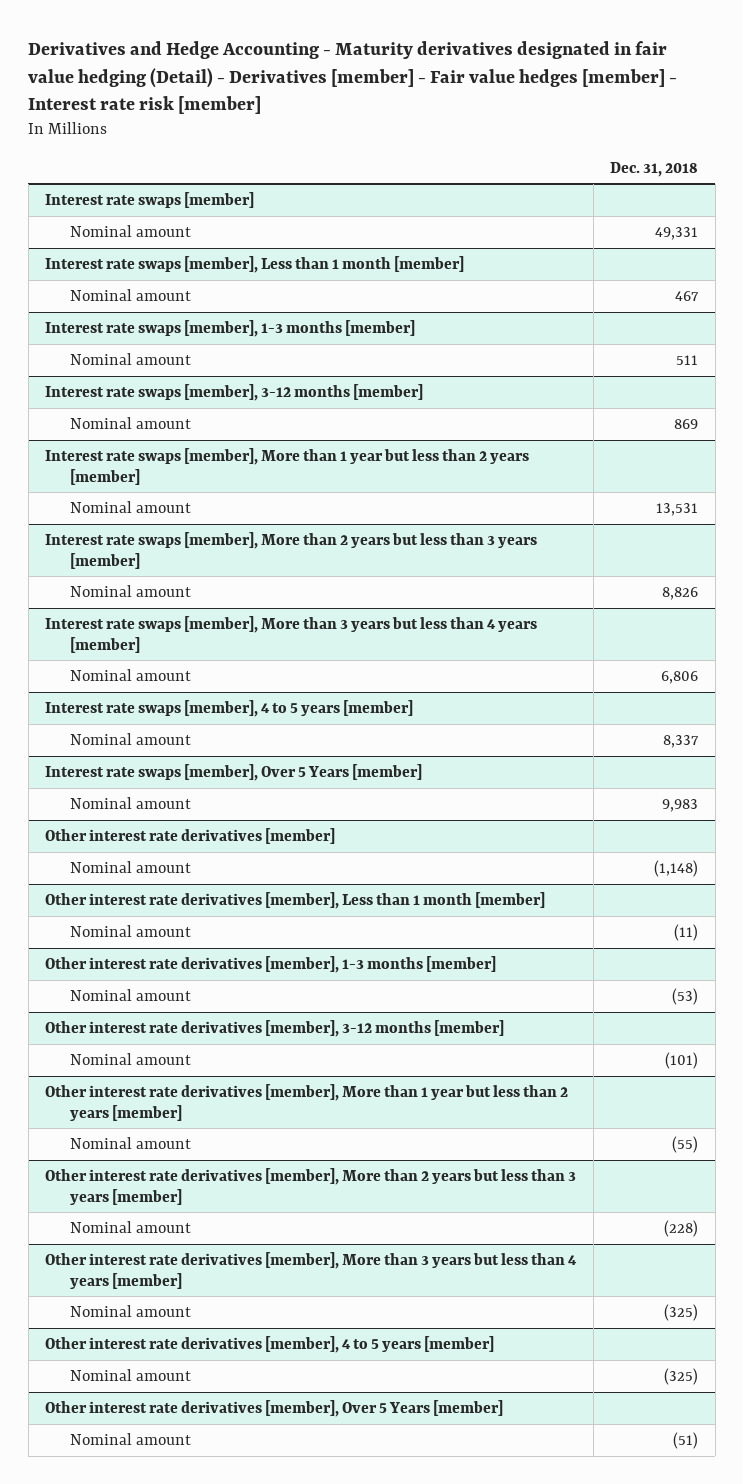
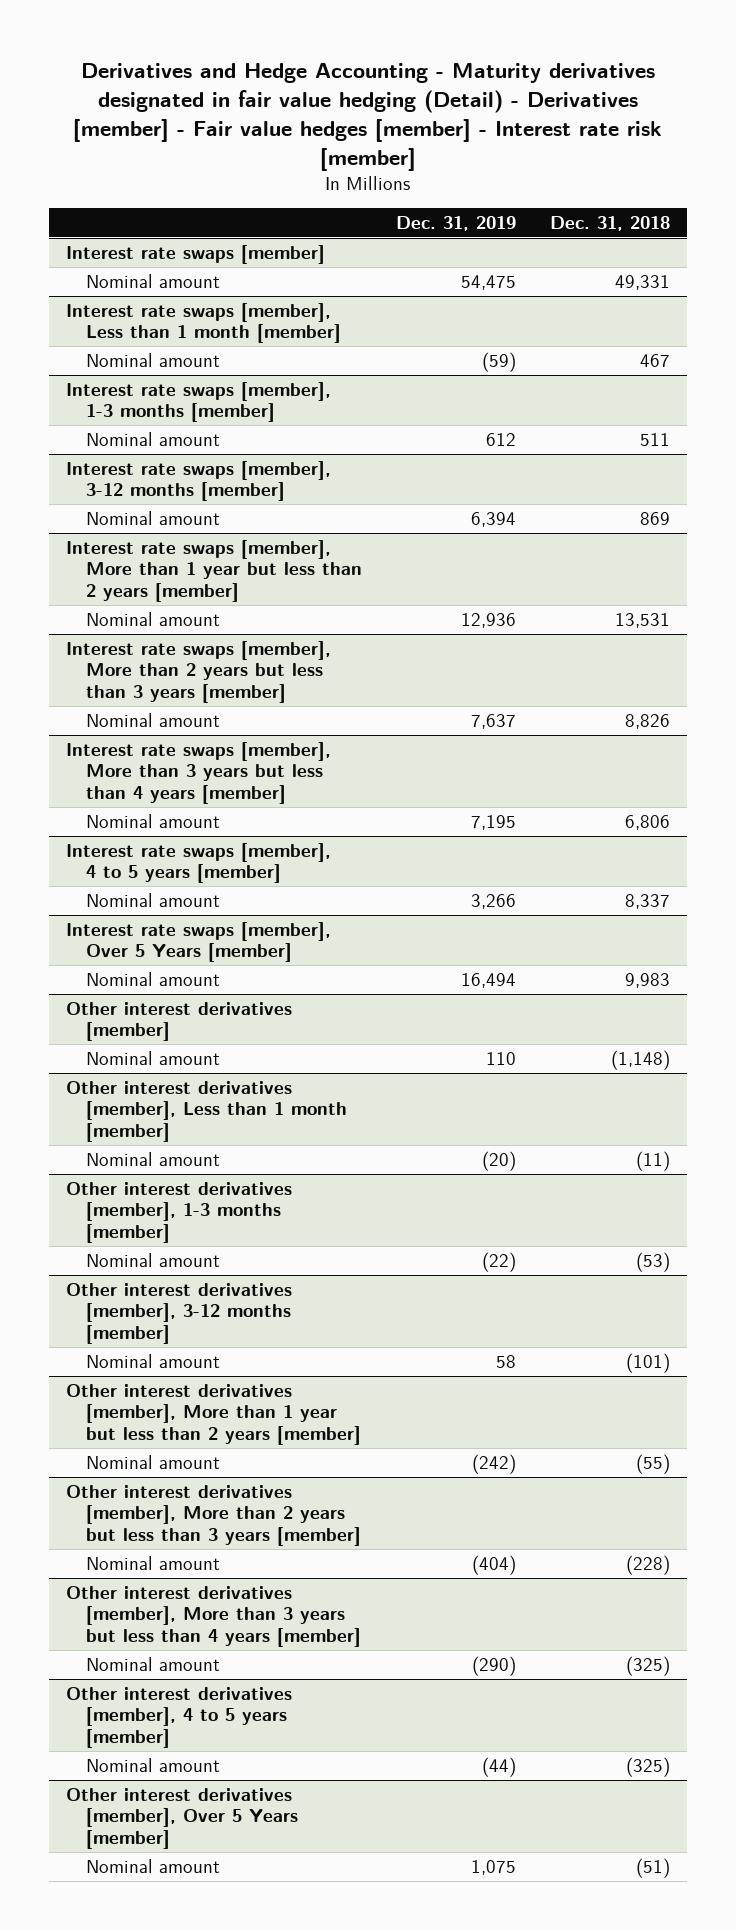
none -> [395,216,516,232] Dec. 31, 2019
[45,827,336,844] Other interest rate derivatives [member] -> [66,1001,293,1042] Other interest derivatives [member]
[45,891,546,909] Other interest rate derivatives [member], Less than 1 month [member] -> [66,1080,347,1142] Other interest derivatives [member], Less than 1 month [member]
[45,955,497,973] Other interest rate derivatives [member], 1-3 months [member] -> [66,1181,293,1243] Other interest derivatives [member], 1-3 months [member]
[45,1019,505,1037] Other interest rate derivatives [member], 3-12 months [member] -> [66,1282,293,1344] Other interest derivatives [member], 3-12 months [member]
[45,1083,569,1121] Other interest rate derivatives [member], More than 1 year but less than 2 years [member] -> [66,1383,361,1445] Other interest derivatives [member], More than 1 year but less than 2 years [member]
[45,1167,577,1205] Other interest rate derivatives [member], More than 2 years but less than 3 years [member] -> [66,1484,361,1546] Other interest derivatives [member], More than 2 years but less than 3 years [member]
[45,1251,578,1289] Other interest rate derivatives [member], More than 3 years but less than 4 years [member] -> [66,1585,361,1647] Other interest derivatives [member], More than 3 years but less than 4 years [member]
[45,1335,495,1353] Other interest rate derivatives [member], 4 to 5 years [member] -> [66,1686,293,1748] Other interest derivatives [member], 4 to 5 years [member]
[45,1399,504,1417] Other interest rate derivatives [member], Over 5 Years [member] -> [66,1787,298,1849] Other interest derivatives [member], Over 5 Years [member]

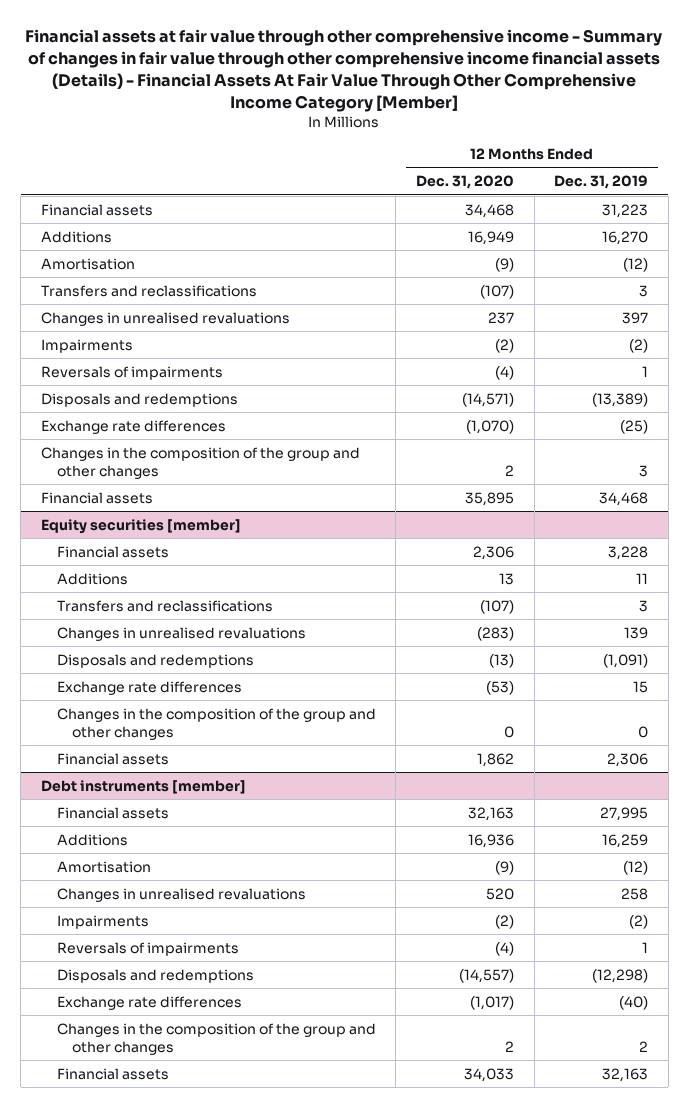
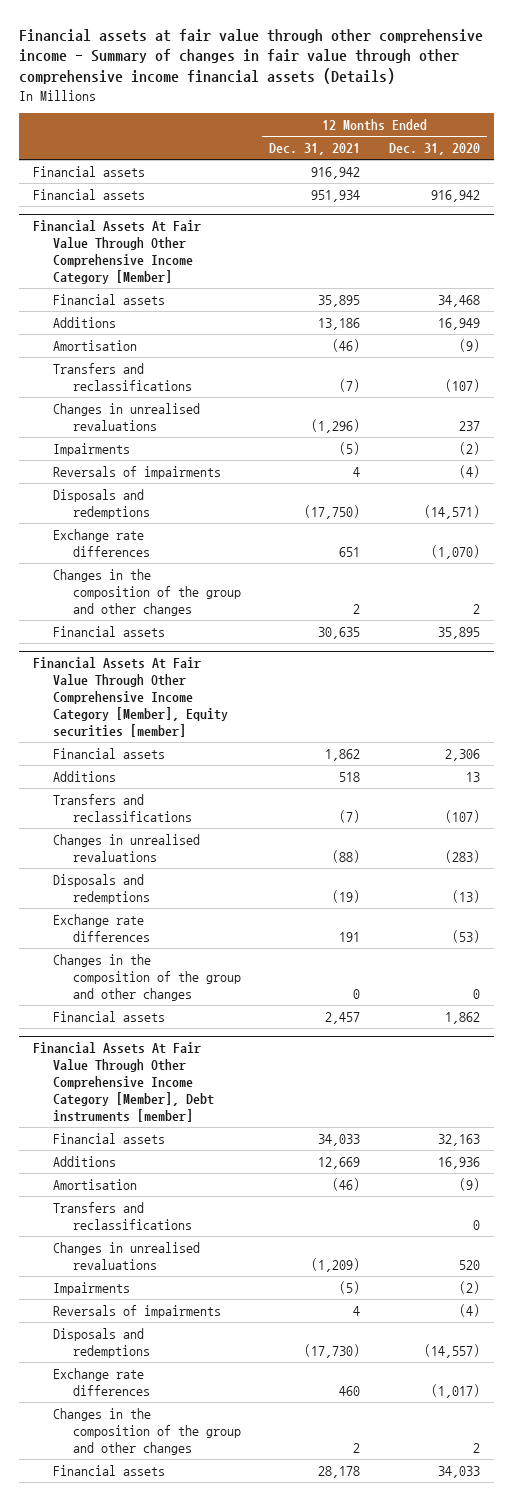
[25,29,663,112] Financial assets at fair value through other comprehensive income - Summary of changes in fair value through other comprehensive income financial assets (Details) - Financial Assets At Fair Value Through Other Comprehensive Income Category [Member] -> [18,28,483,85] Financial assets at fair value through other comprehensive income - Summary of changes in fair value through other comprehensive income financial assets (Details)
[554,175,649,190] Dec. 31, 2019 -> none
none -> [269,142,361,155] Dec. 31, 2021
none -> [32,165,145,177] Financial assets
none -> [32,188,145,200] Financial assets
none -> [32,220,201,284] Financial Assets At Fair Value Through Other Comprehensive Income Category [Member]
[40,518,241,534] Equity securities [member] -> none
none -> [32,657,228,737] Financial Assets At Fair Value Through Other Comprehensive Income Category [Member], Equity securities [member]
[40,779,246,794] Debt instruments [member] -> none
none -> [32,1042,214,1122] Financial Assets At Fair Value Through Other Comprehensive Income Category [Member], Debt instruments [member]
none -> [52,1201,192,1230] Transfers and reclassifications

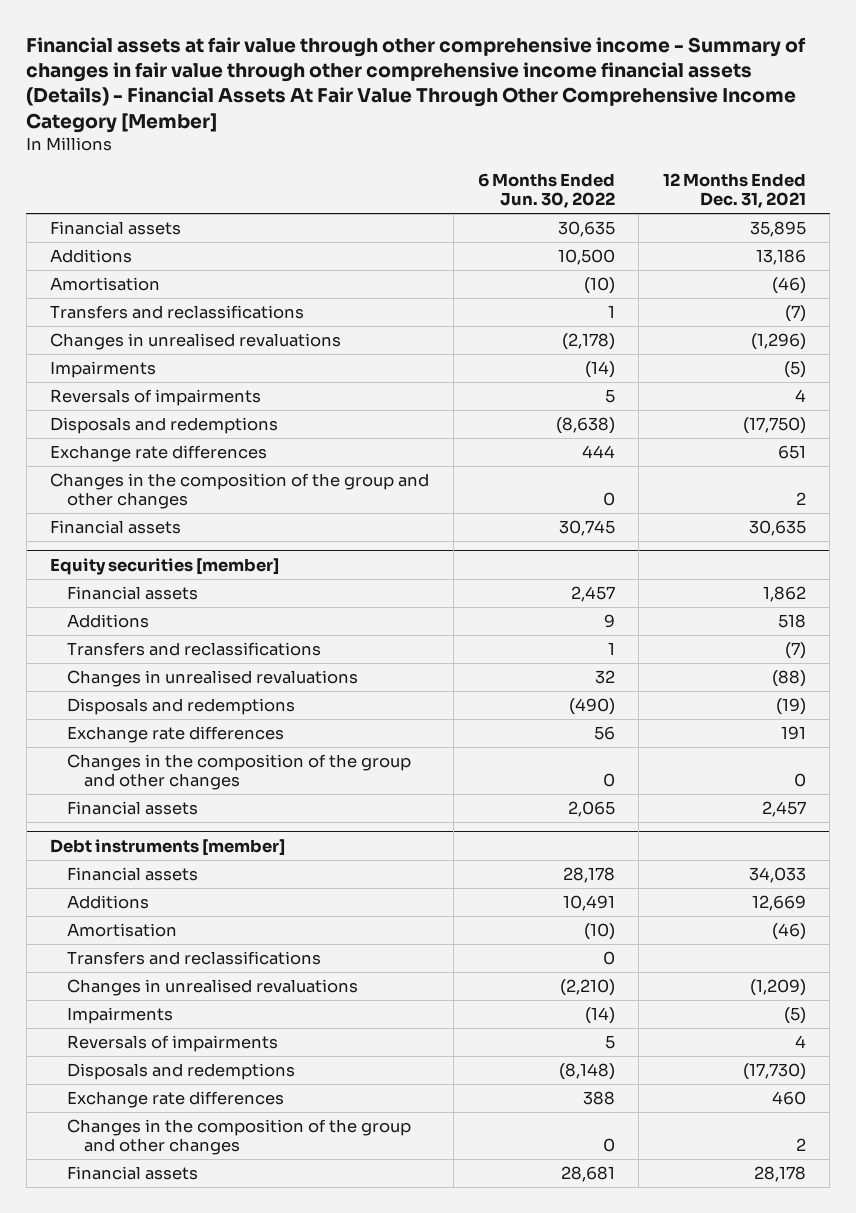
[18,28,483,85] Financial assets at fair value through other comprehensive income - Summary of changes in fair value through other comprehensive income financial assets (Details) -> [26,36,807,133] Financial assets at fair value through other comprehensive income - Summary of changes in fair value through other comprehensive income financial assets (Details) - Financial Assets At Fair Value Through Other Comprehensive Income Category [Member]
[389,142,481,155] Dec. 31, 2020 -> none
none -> [477,173,615,209] 6 Months Ended Jun. 30, 2022
[32,165,145,177] Financial assets -> none
[32,188,145,200] Financial assets -> none
[32,220,201,284] Financial Assets At Fair Value Through Other Comprehensive Income Category [Member] -> none
[32,657,228,737] Financial Assets At Fair Value Through Other Comprehensive Income Category [Member], Equity securities [member] -> none
none -> [50,557,280,575] Equity securities [member]
[32,1042,214,1122] Financial Assets At Fair Value Through Other Comprehensive Income Category [Member], Debt instruments [member] -> none
none -> [50,838,286,856] Debt instruments [member]

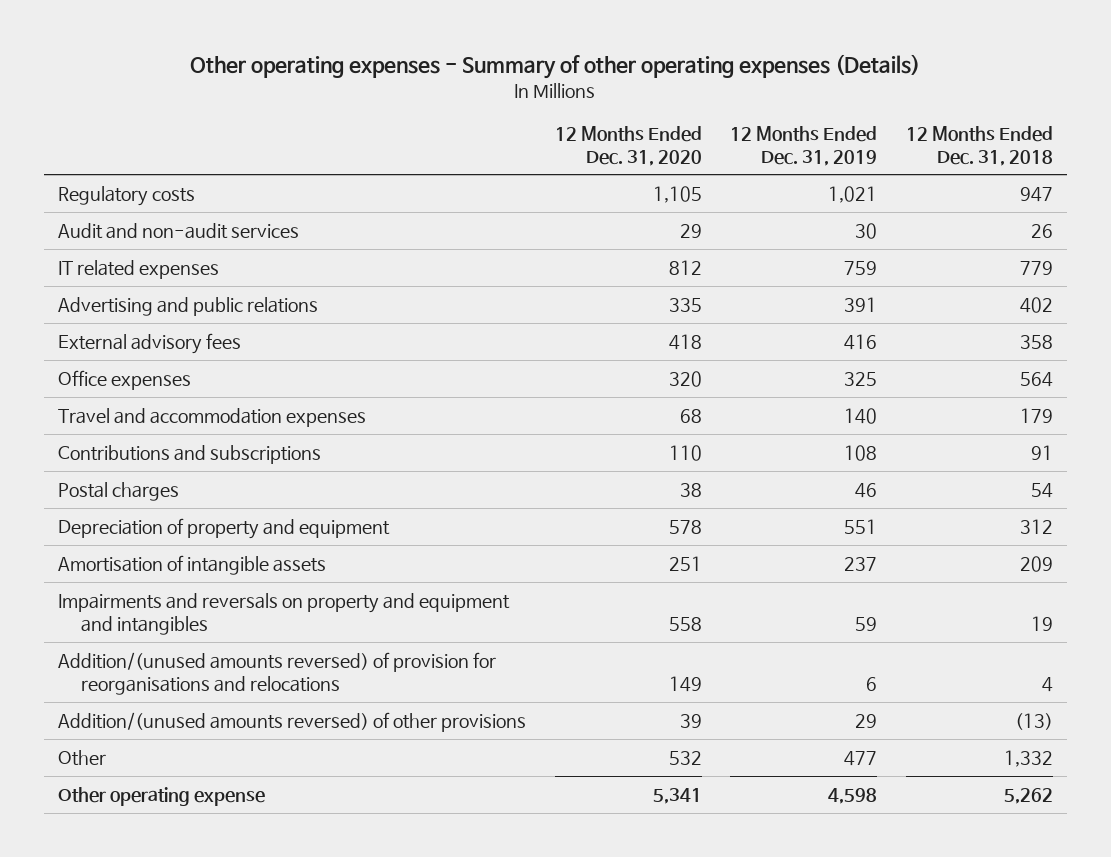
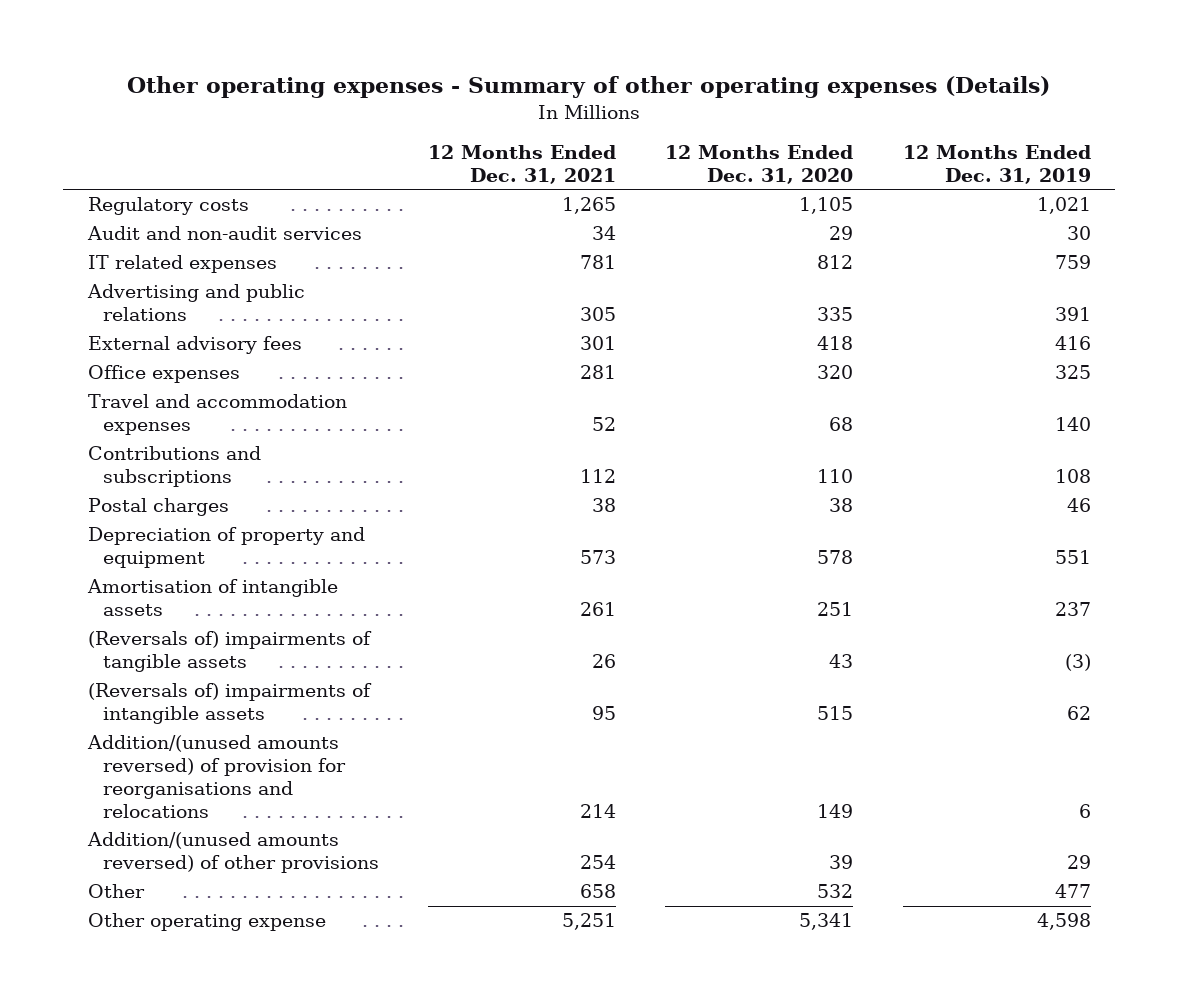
[905,125,1053,166] 12 Months Ended Dec. 31, 2018 -> none
none -> [428,145,617,184] 12 Months Ended Dec. 31, 2021
[58,592,511,635] Impairments and reversals on property and equipment and intangibles -> none
none -> [87,631,372,673] (Reversals of) impairments of tangible assets
none -> [87,683,372,725] (Reversals of) impairments of intangible assets

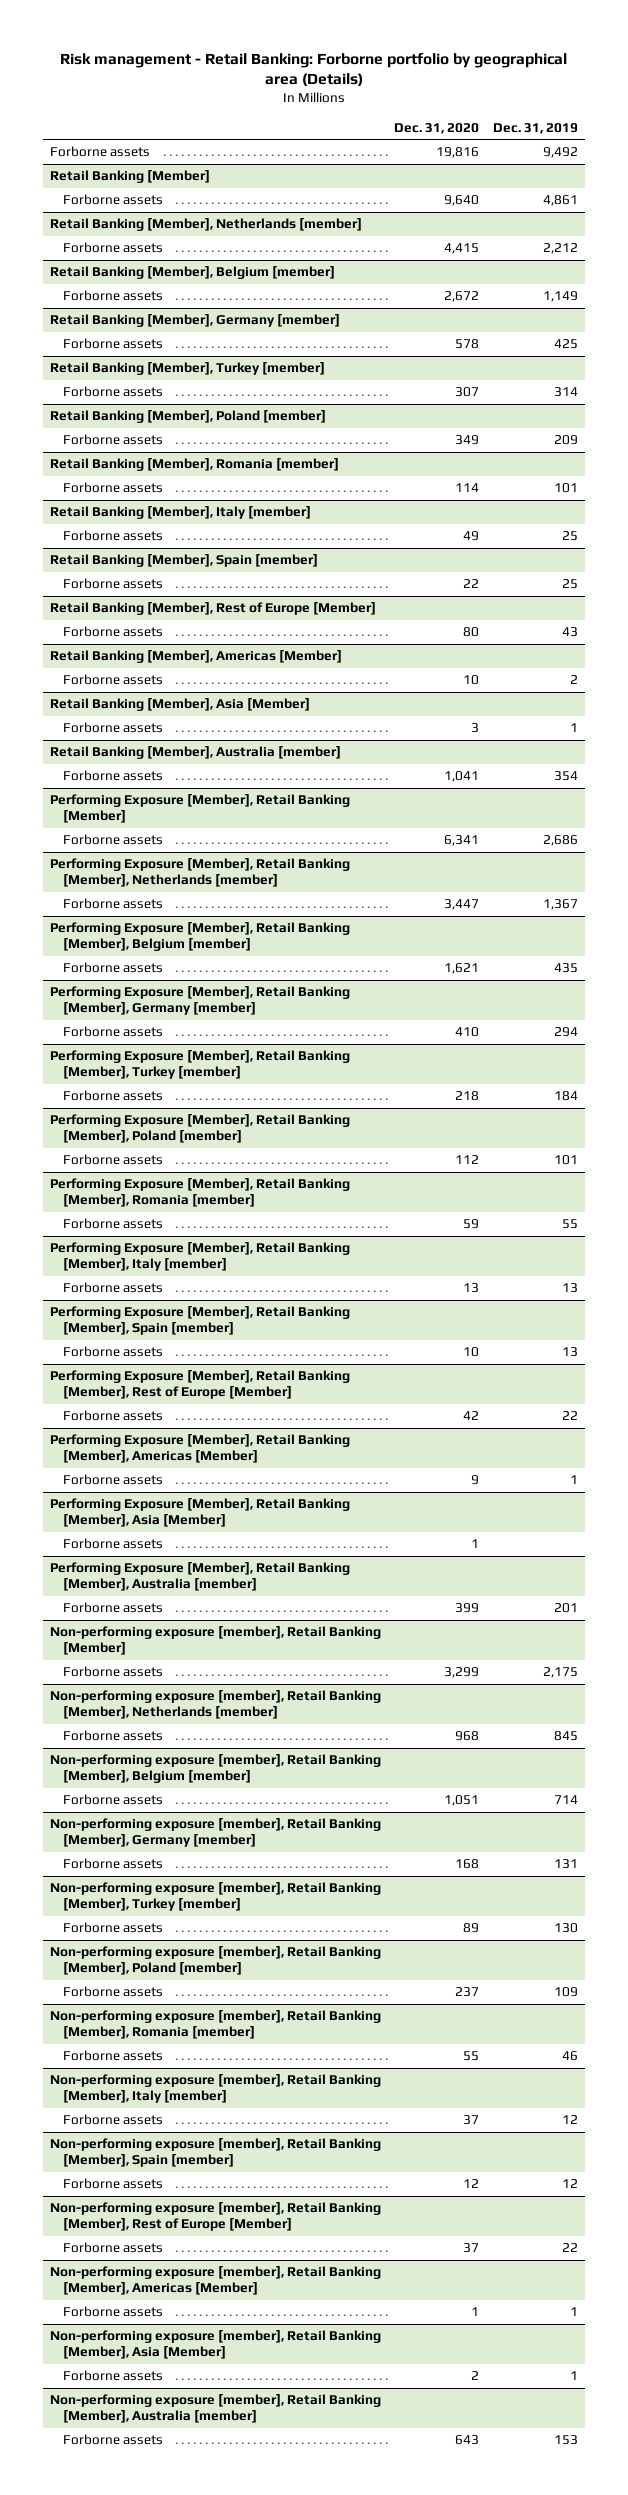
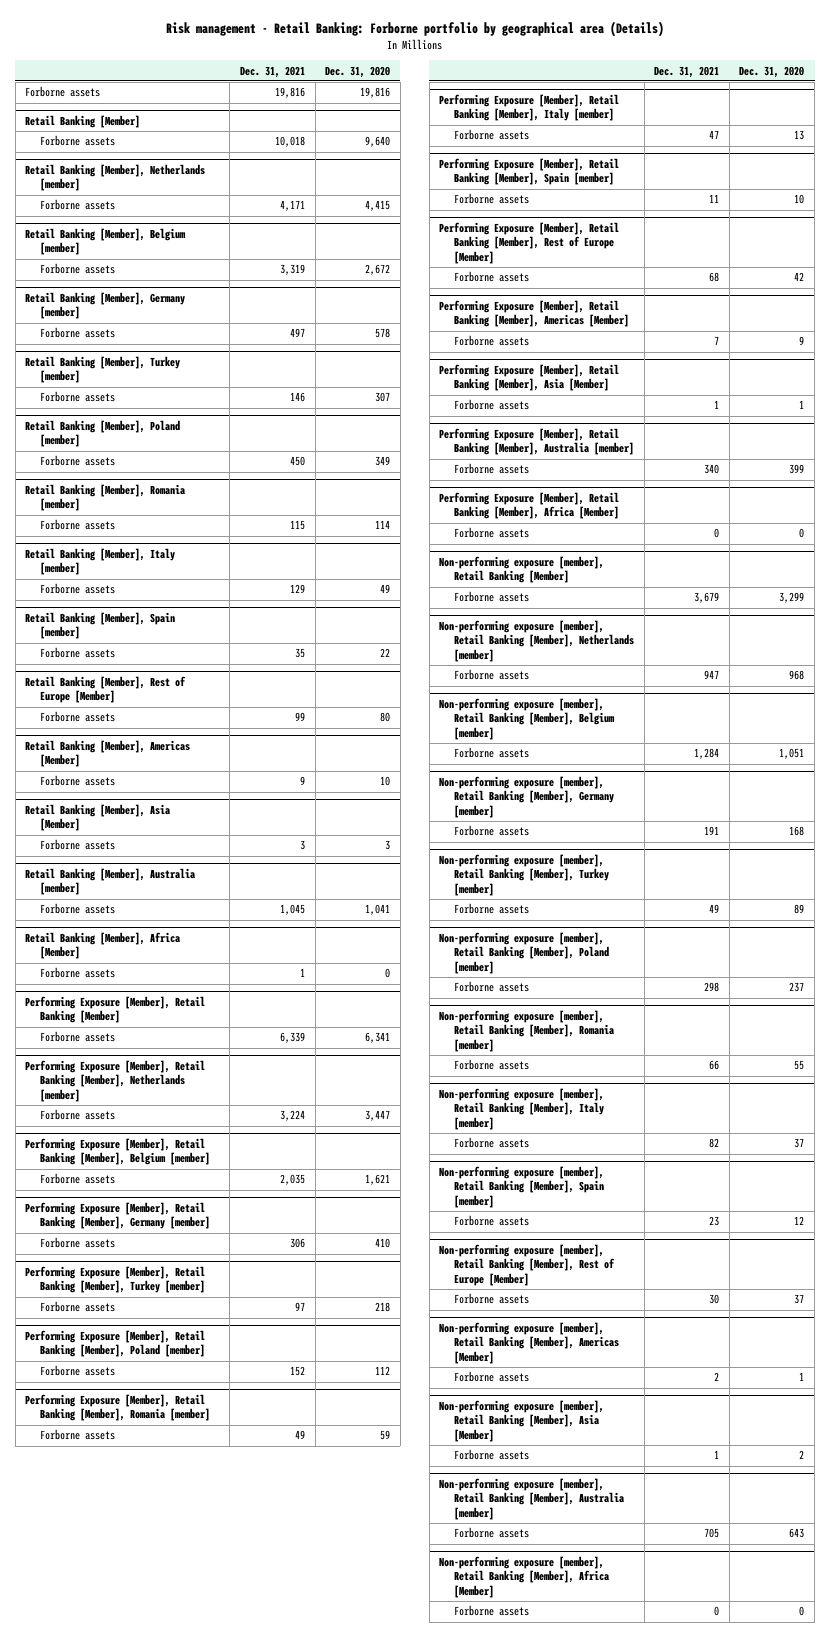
[493,122,579,134] Dec. 31, 2019 -> none
none -> [240,65,306,78] Dec. 31, 2021
none -> [25,931,182,960] Retail Banking [Member], Africa [Member]
none -> [39,967,115,979] Forborne assets
none -> [439,491,620,520] Performing Exposure [Member], Retail Banking [Member], Africa [Member]
none -> [454,527,530,539] Forborne assets
none -> [439,1555,611,1598] Non-performing exposure [member], Retail Banking [Member], Africa [Member]
none -> [454,1605,530,1617] Forborne assets

